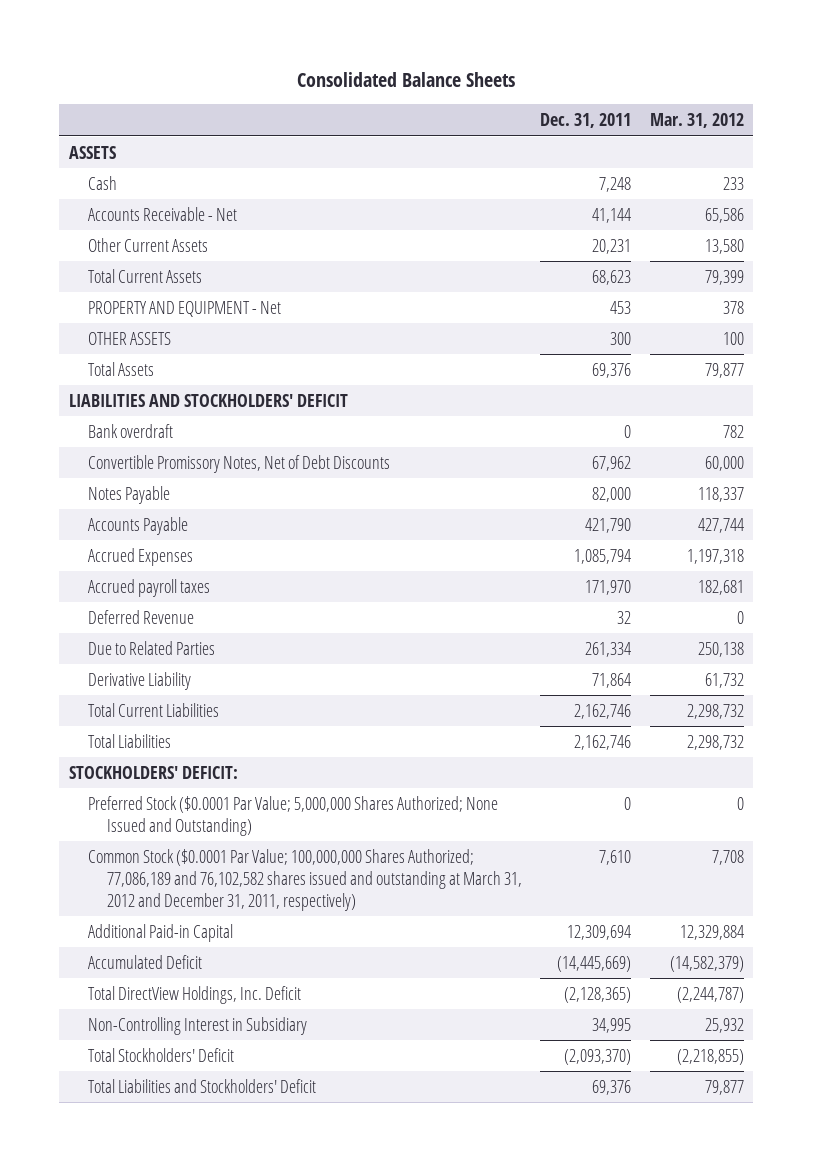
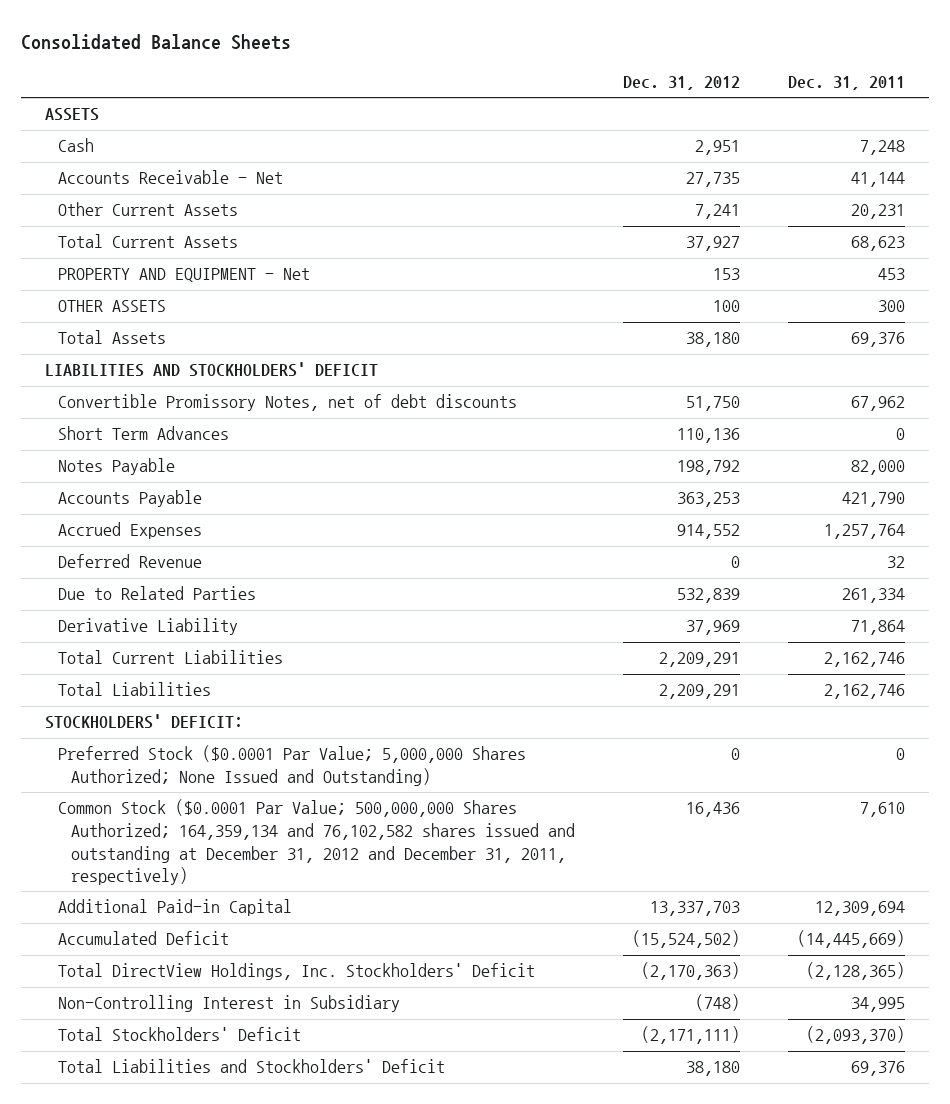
[650,113,745,129] Mar. 31, 2012 -> none
none -> [622,75,740,90] Dec. 31, 2012
[87,423,173,438] Bank overdraft -> none
[87,454,390,473] Convertible Promissory Notes, Net of Debt Discounts -> [57,394,517,412] Convertible Promissory Notes, net of debt discounts
none -> [57,426,229,441] Short Term Advances
[87,578,210,597] Accrued payroll taxes -> none
[574,548,632,564] 1,085,794 -> [824,524,906,540] 1,257,764
[87,848,522,911] Common Stock ($0.0001 Par Value; 100,000,000 Shares Authorized; 77,086,189 and 76,102,582 shares issued and outstanding at March 31, 2012 and December 31, 2011, respectively) -> [57,799,575,886] Common Stock ($0.0001 Par Value; 500,000,000 Shares Authorized; 164,359,134 and 76,102,582 shares issued and outstanding at December 31, 2012 and December 31, 2011, respectively)
[87,985,301,1004] Total DirectView Holdings, Inc. Deficit -> [57,963,535,981] Total DirectView Holdings, Inc. Stockholders' Deficit

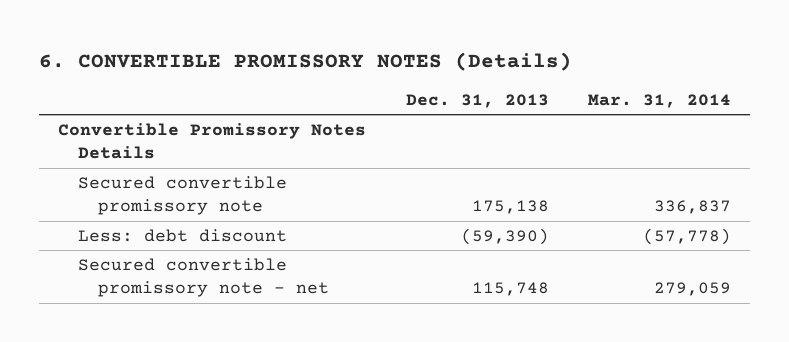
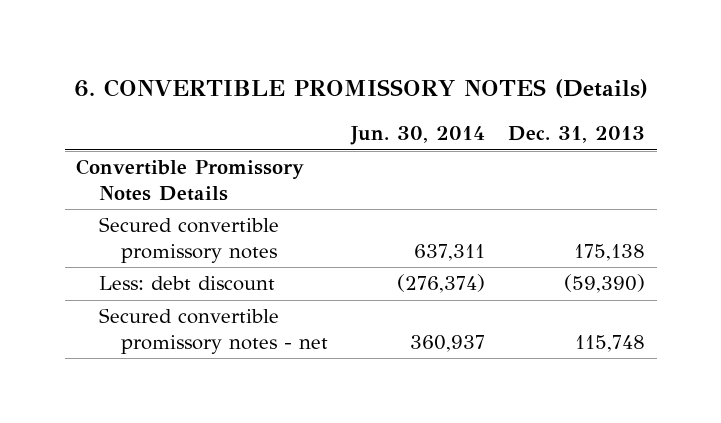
[587,94,731,109] Mar. 31, 2014 -> none
none -> [350,126,486,146] Jun. 30, 2014
[78,175,288,216] Secured convertible promissory note -> [98,217,279,263] Secured convertible promissory notes
[78,257,329,298] Secured convertible promissory note - net -> [98,308,328,354] Secured convertible promissory notes - net

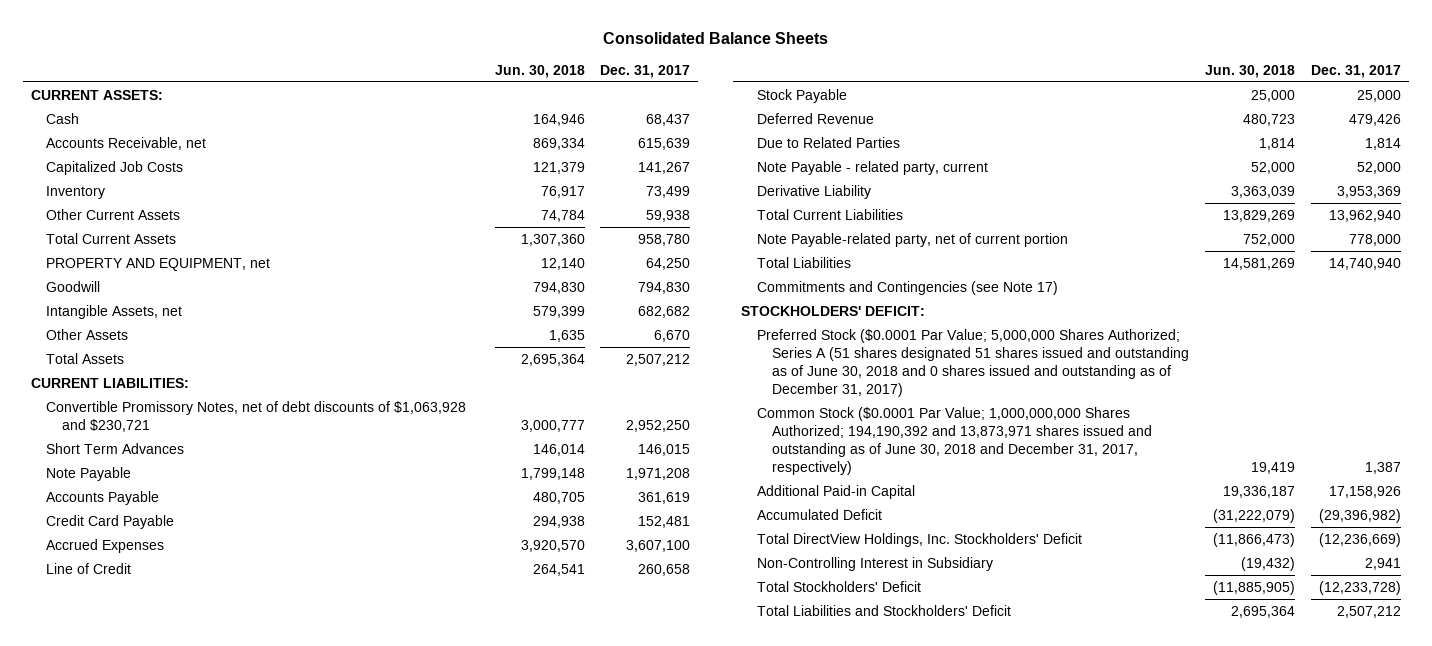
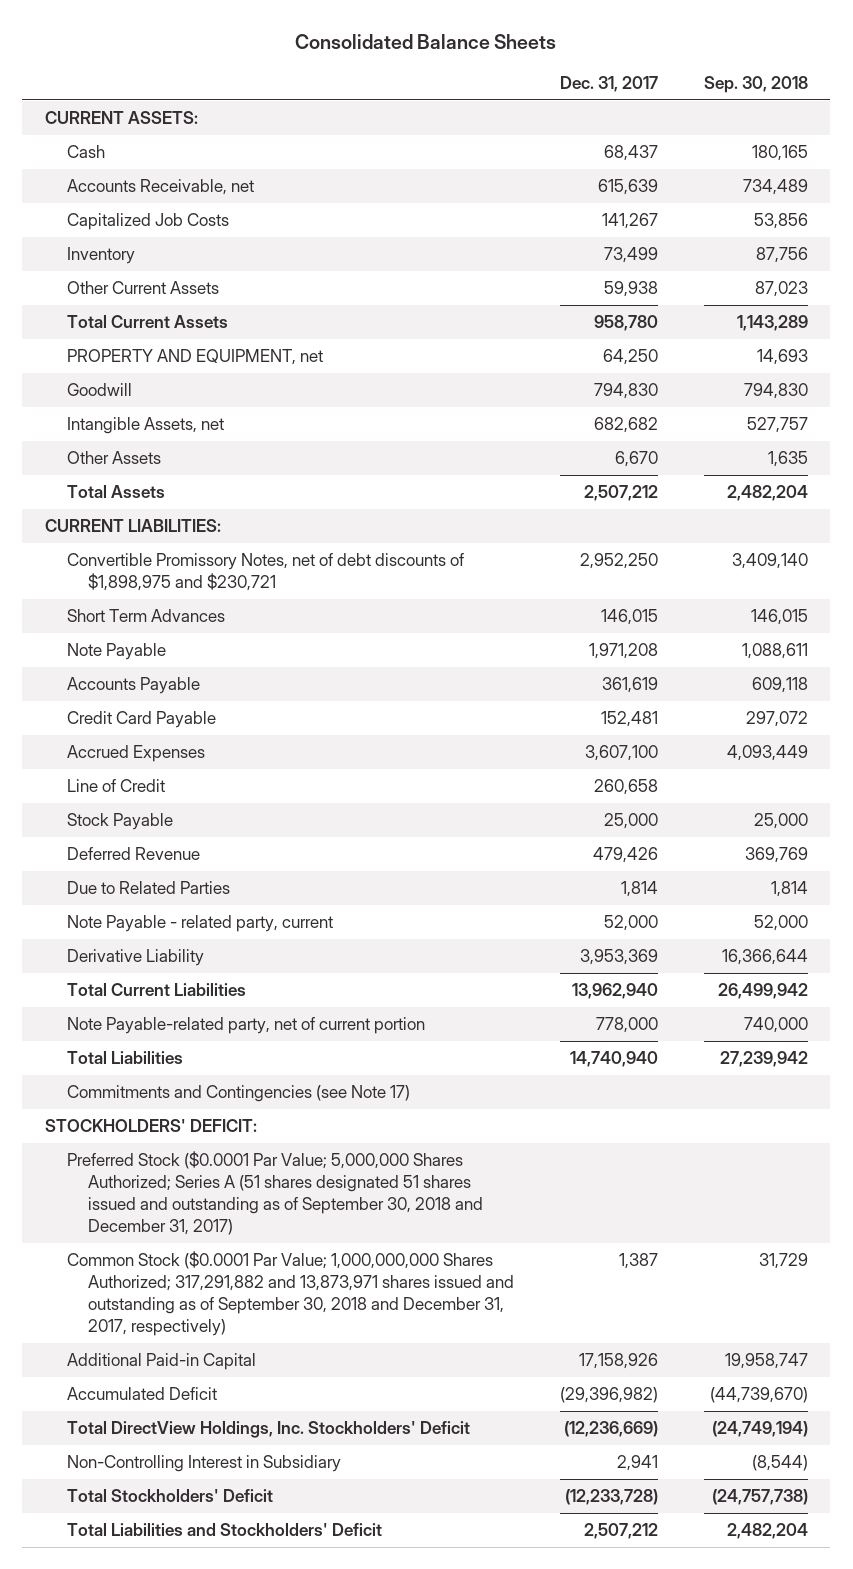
[494,64,585,78] Jun. 30, 2018 -> none
none -> [703,75,808,93] Sep. 30, 2018
[46,400,467,432] Convertible Promissory Notes, net of debt discounts of $1,063,928 and $230,721 -> [66,553,464,592] Convertible Promissory Notes, net of debt discounts of $1,898,975 and $230,721
[756,328,1190,397] Preferred Stock ($0.0001 Par Value; 5,000,000 Shares Authorized; Series A (51 shares designated 51 shares issued and outstanding as of June 30, 2018 and 0 shares issued and outstanding as of December 31, 2017) -> [66,1151,484,1235] Preferred Stock ($0.0001 Par Value; 5,000,000 Shares Authorized; Series A (51 shares designated 51 shares issued and outstanding as of September 30, 2018 and December 31, 2017)
[756,406,1153,475] Common Stock ($0.0001 Par Value; 1,000,000,000 Shares Authorized; 194,190,392 and 13,873,971 shares issued and outstanding as of June 30, 2018 and December 31, 2017, respectively) -> [66,1251,515,1336] Common Stock ($0.0001 Par Value; 1,000,000,000 Shares Authorized; 317,291,882 and 13,873,971 shares issued and outstanding as of September 30, 2018 and December 31, 2017, respectively)

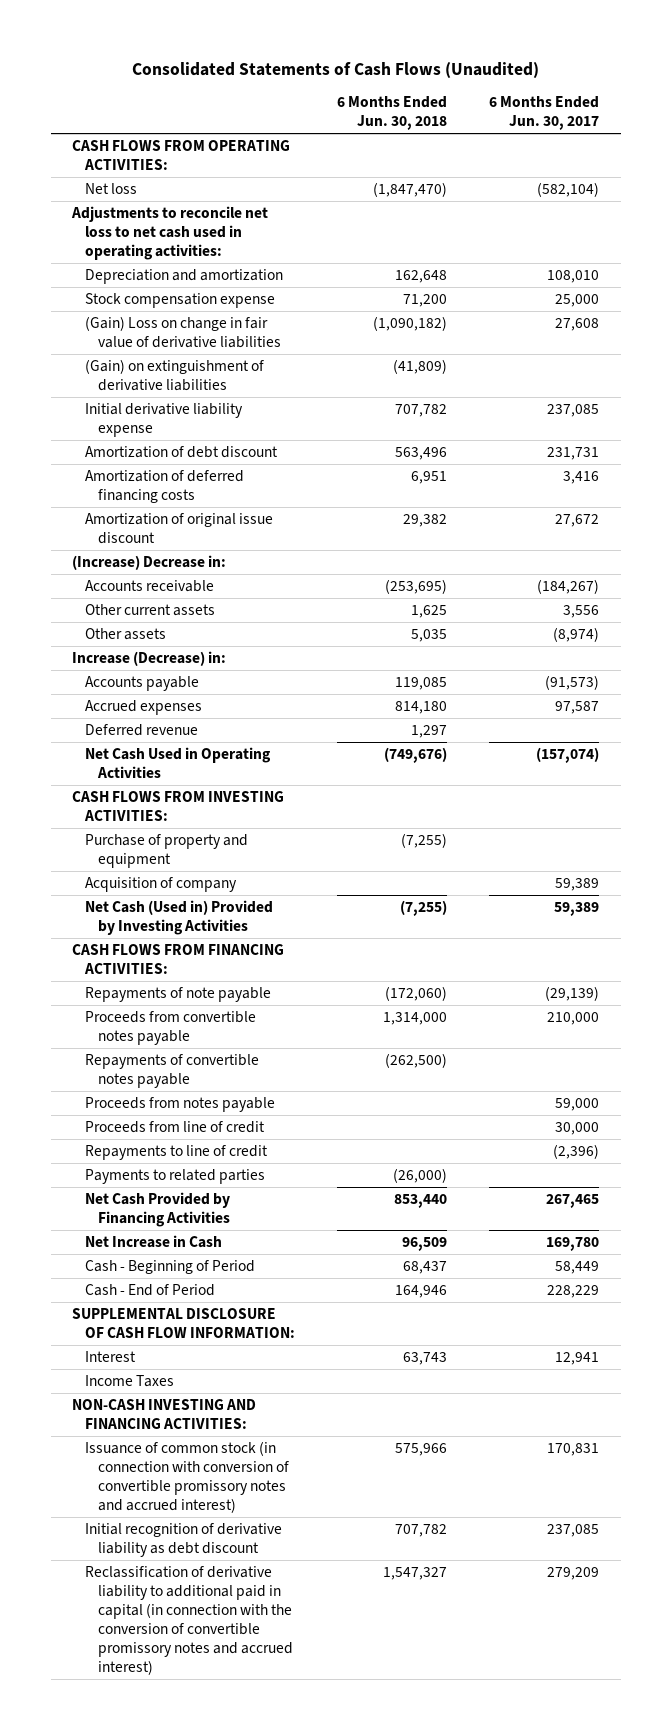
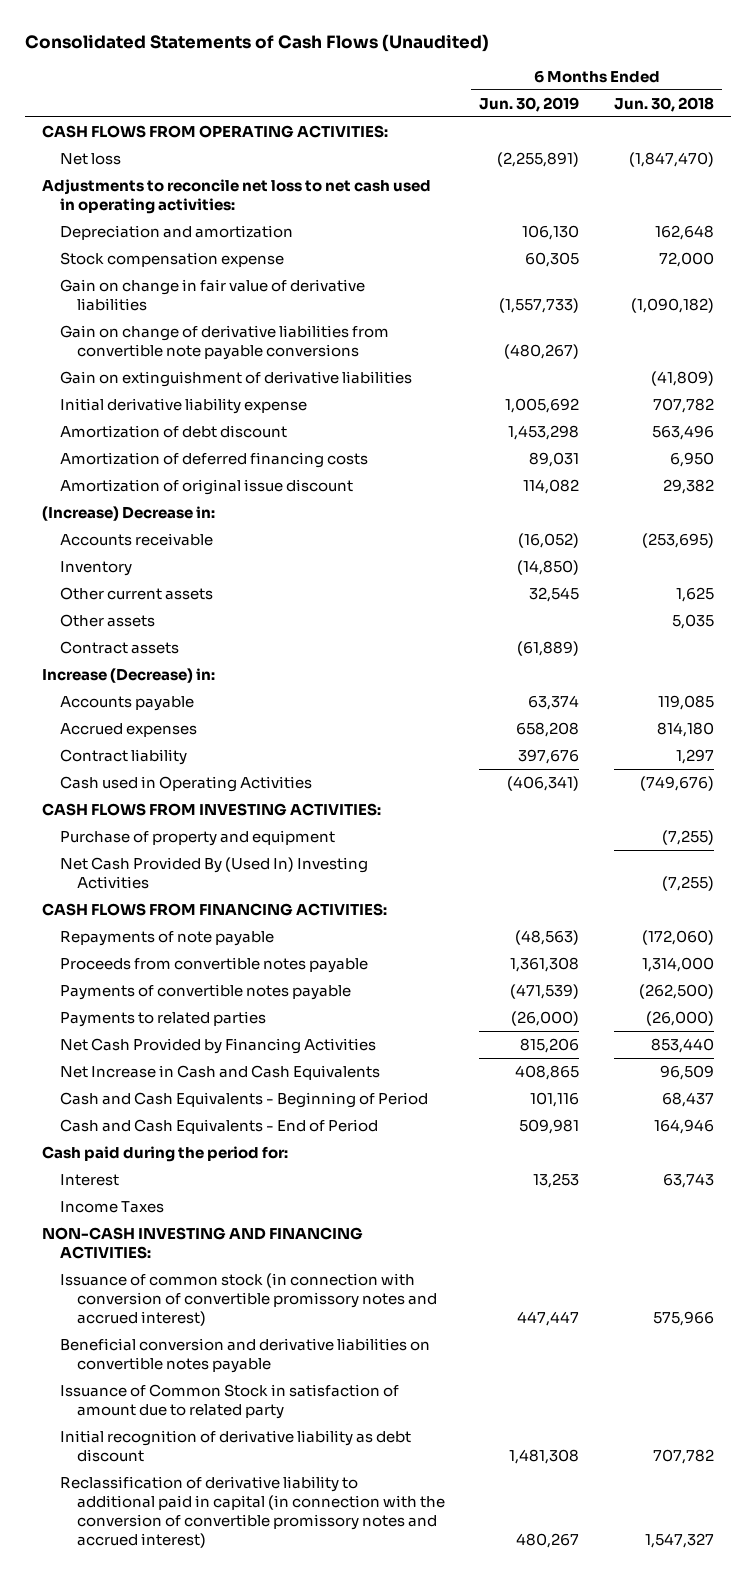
[489,96,600,131] 6 Months Ended Jun. 30, 2017 -> none
none -> [479,96,580,112] Jun. 30, 2019
[403,294,448,308] 71,200 -> [658,251,714,267] 72,000
[84,316,281,349] (Gain) Loss on change in fair value of derivative liabilities -> [59,278,365,311] Gain on change in fair value of derivative liabilities
none -> [59,324,389,360] Gain on change of derivative liabilities from convertible note payable conversions
[84,359,264,392] (Gain) on extinguishment of derivative liabilities -> [59,370,412,387] Gain on extinguishment of derivative liabilities
[411,471,448,485] 6,951 -> [669,451,714,467] 6,950
none -> [59,560,132,576] Inventory
none -> [59,640,179,654] Contract assets
[84,724,198,737] Deferred revenue -> [59,748,187,765] Contract liability
[84,747,271,779] Net Cash Used in Operating Activities -> [59,775,312,792] Cash used in Operating Activities
[84,877,237,893] Acquisition of company -> none
[84,900,273,936] Net Cash (Used in) Provided by Investing Activities -> [59,856,368,889] Net Cash Provided By (Used In) Investing Activities
[84,1097,275,1113] Proceeds from notes payable -> none
[84,1121,265,1134] Proceeds from line of credit -> none
[84,1145,268,1161] Repayments to line of credit -> none
[84,1054,259,1089] Repayments of convertible notes payable -> [59,983,351,1000] Payments of convertible notes payable
[72,1308,295,1339] SUPPLEMENTAL DISCLOSURE OF CASH FLOW INFORMATION: -> none
[84,1235,222,1249] Net Increase in Cash -> [59,1064,380,1080] Net Increase in Cash and Cash Equivalents
[84,1260,255,1275] Cash - Beginning of Period -> [59,1091,428,1108] Cash and Cash Equivalents - Beginning of Period
[84,1284,215,1297] Cash - End of Period -> [59,1118,378,1134] Cash and Cash Equivalents - End of Period
none -> [42,1145,289,1162] Cash paid during the period for:
none -> [59,1337,430,1373] Beneficial conversion and derivative liabilities on convertible notes payable
none -> [59,1383,399,1419] Issuance of Common Stock in satisfaction of amount due to related party

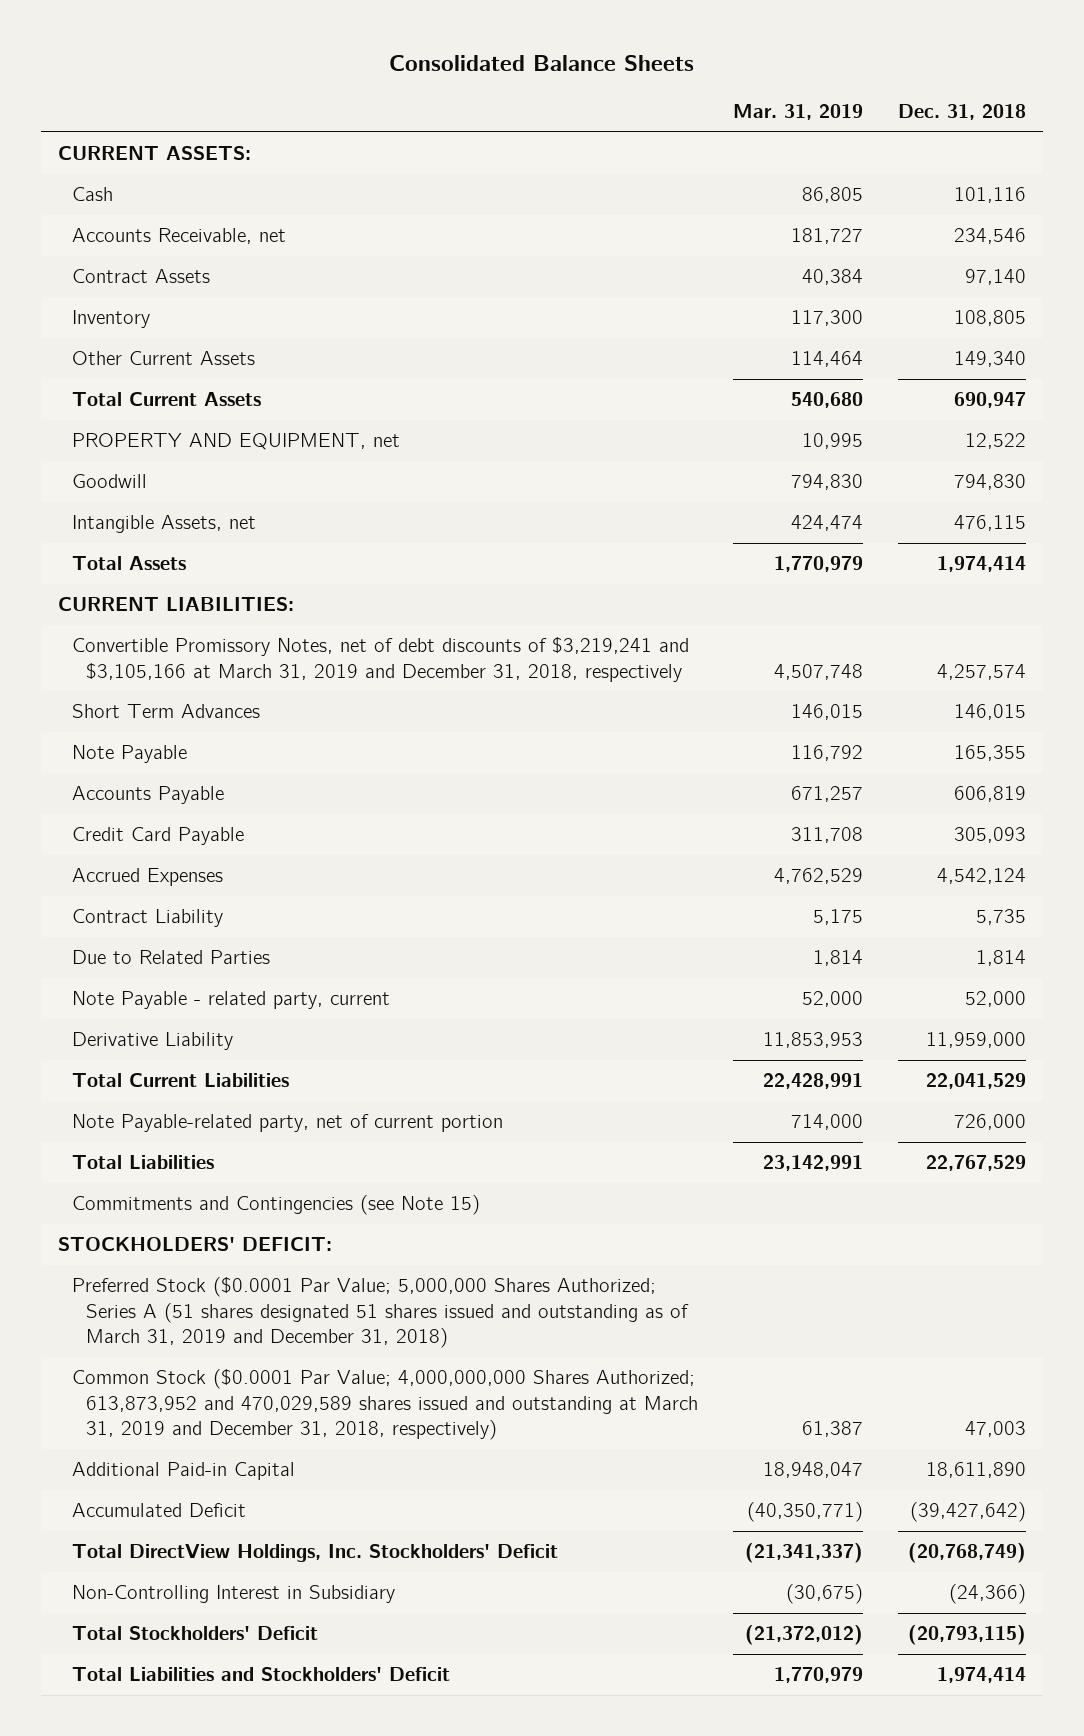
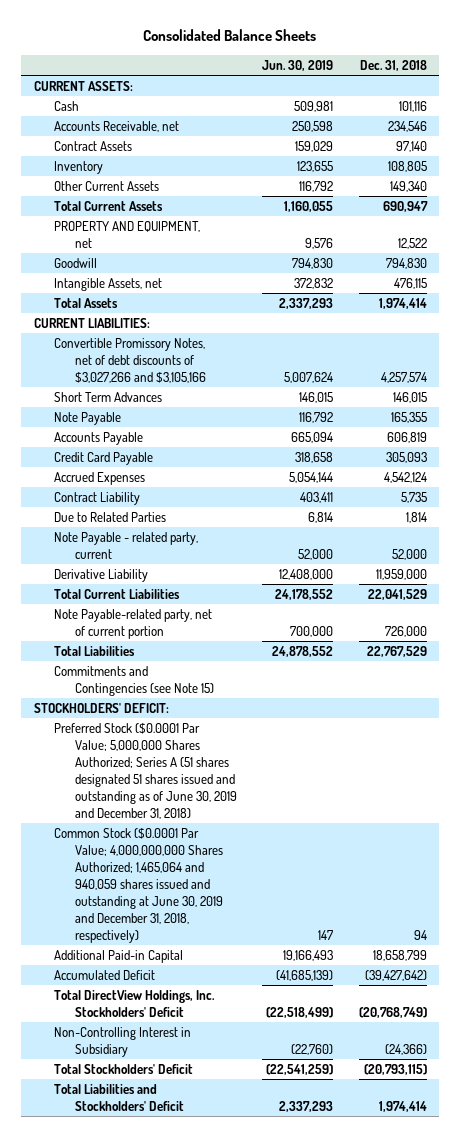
[732,104,863,121] Mar. 31, 2019 -> none
none -> [262,59,334,71] Jun. 30, 2019
[72,637,690,682] Convertible Promissory Notes, net of debt discounts of $3,219,241 and $3,105,166 at March 31, 2019 and December 31, 2018, respectively -> [54,338,207,383] Convertible Promissory Notes, net of debt discounts of $3,027,266 and $3,105,166
[72,1277,690,1349] Preferred Stock ($0.0001 Par Value; 5,000,000 Shares Authorized; Series A (51 shares designated 51 shares issued and outstanding as of March 31, 2019 and December 31, 2018) -> [54,723,238,819] Preferred Stock ($0.0001 Par Value; 5,000,000 Shares Authorized; Series A (51 shares designated 51 shares issued and outstanding as of June 30, 2019 and December 31, 2018)
[72,1369,699,1441] Common Stock ($0.0001 Par Value; 4,000,000,000 Shares Authorized; 613,873,952 and 470,029,589 shares issued and outstanding at March 31, 2019 and December 31, 2018, respectively) -> [54,828,224,943] Common Stock ($0.0001 Par Value; 4,000,000,000 Shares Authorized; 1,465,064 and 940,059 shares issued and outstanding at June 30, 2019 and December 31, 2018, respectively)
[964,1421,1026,1438] 47,003 -> [413,929,427,940] 94
[925,1462,1026,1479] 18,611,890 -> [372,950,427,962] 18,658,799

